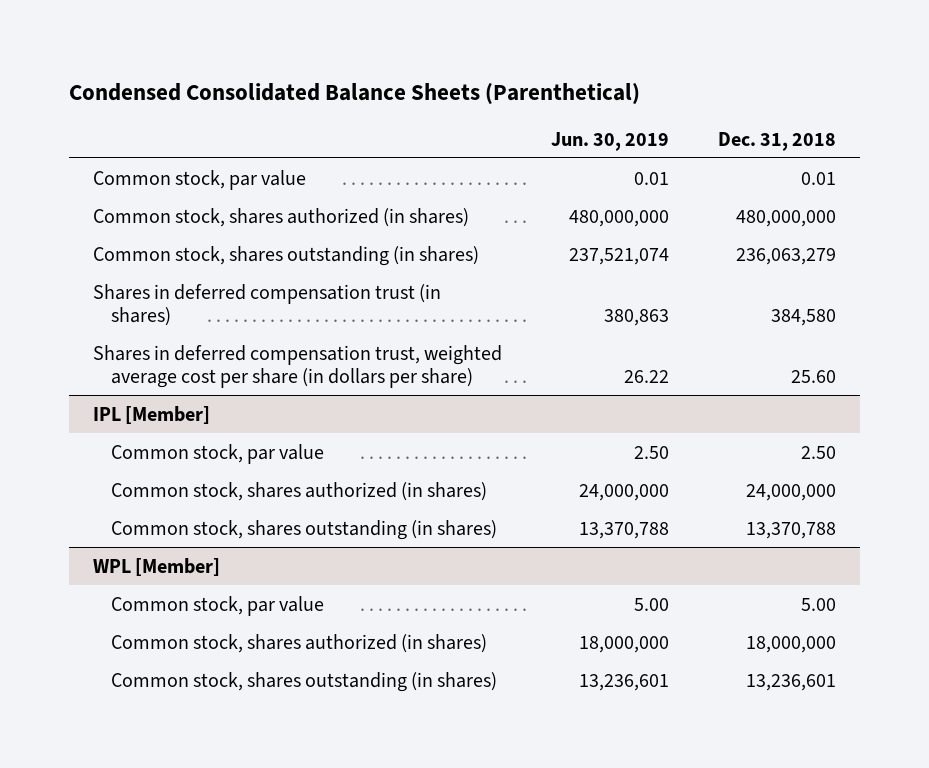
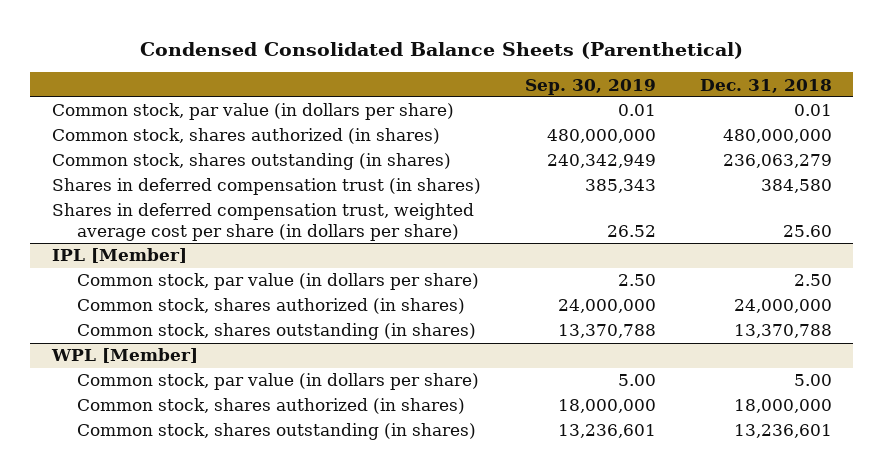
[551,131,670,151] Jun. 30, 2019 -> none
none -> [524,78,656,95] Sep. 30, 2019
[93,169,307,190] Common stock, par value -> [52,103,455,121] Common stock, par value (in dollars per share)
[111,443,325,464] Common stock, par value -> [76,273,479,291] Common stock, par value (in dollars per share)
[111,595,325,616] Common stock, par value -> [76,373,479,391] Common stock, par value (in dollars per share)

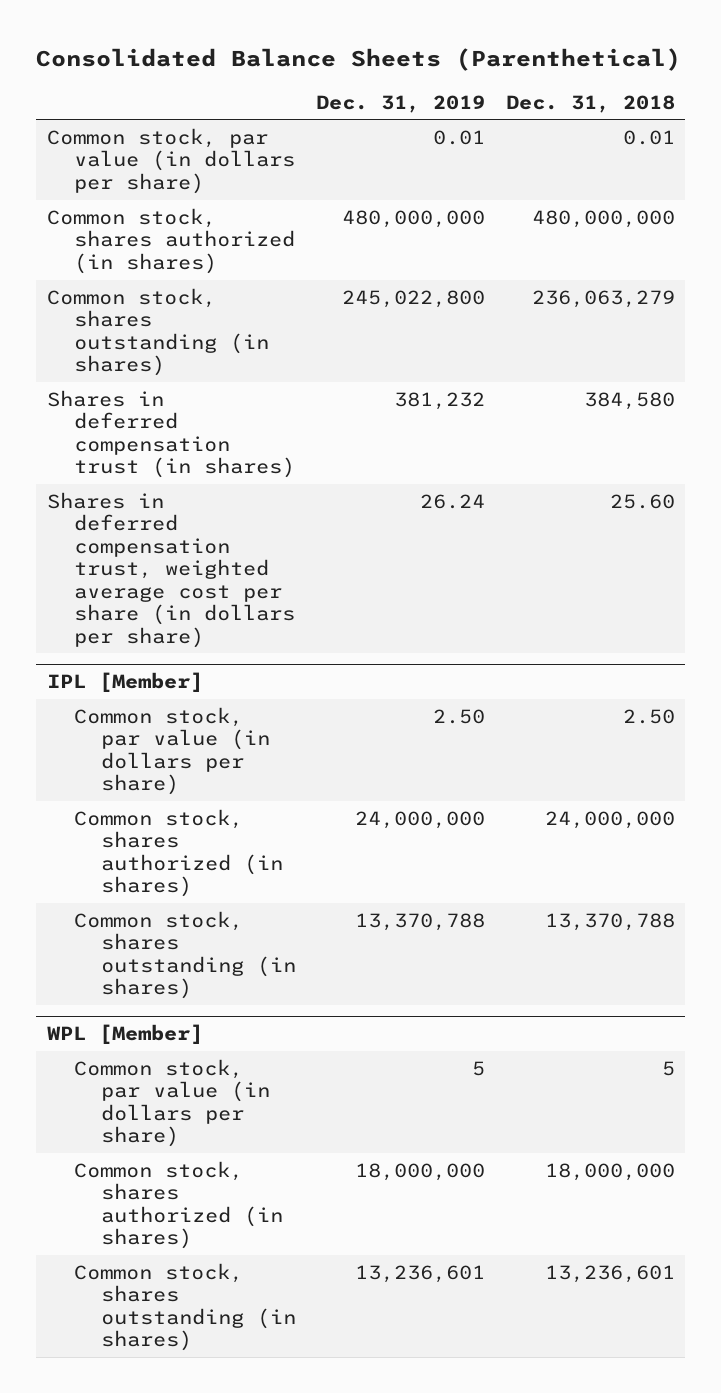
[139,41,743,59] Condensed Consolidated Balance Sheets (Parenthetical) -> [36,47,682,71] Consolidated Balance Sheets (Parenthetical)
[524,78,656,95] Sep. 30, 2019 -> none
none -> [316,94,486,113] Dec. 31, 2019
[793,374,832,387] 5.00 -> [661,1060,675,1076] 5

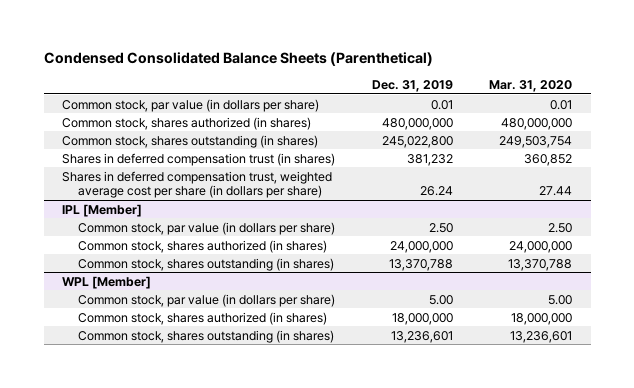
[36,47,682,71] Consolidated Balance Sheets (Parenthetical) -> [43,52,433,67] Condensed Consolidated Balance Sheets (Parenthetical)
[505,94,675,113] Dec. 31, 2018 -> none
none -> [489,80,573,93] Mar. 31, 2020
[472,1060,486,1076] 5 -> [428,294,453,305] 5.00

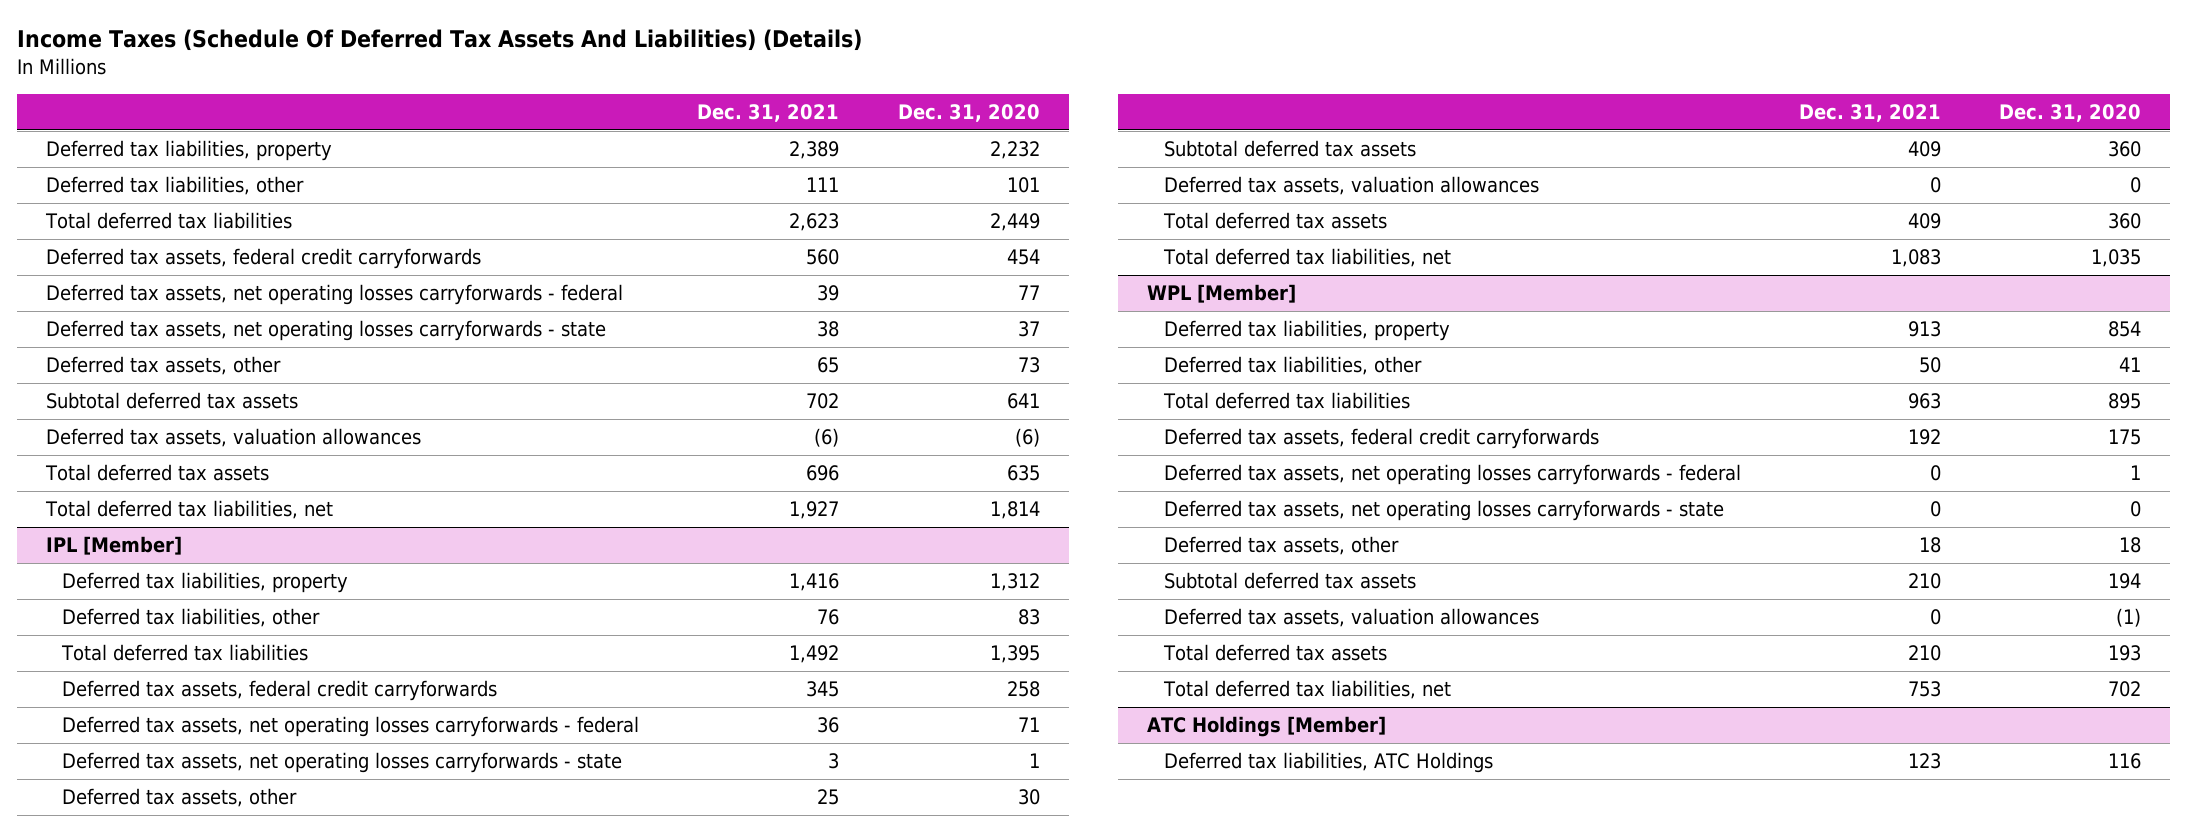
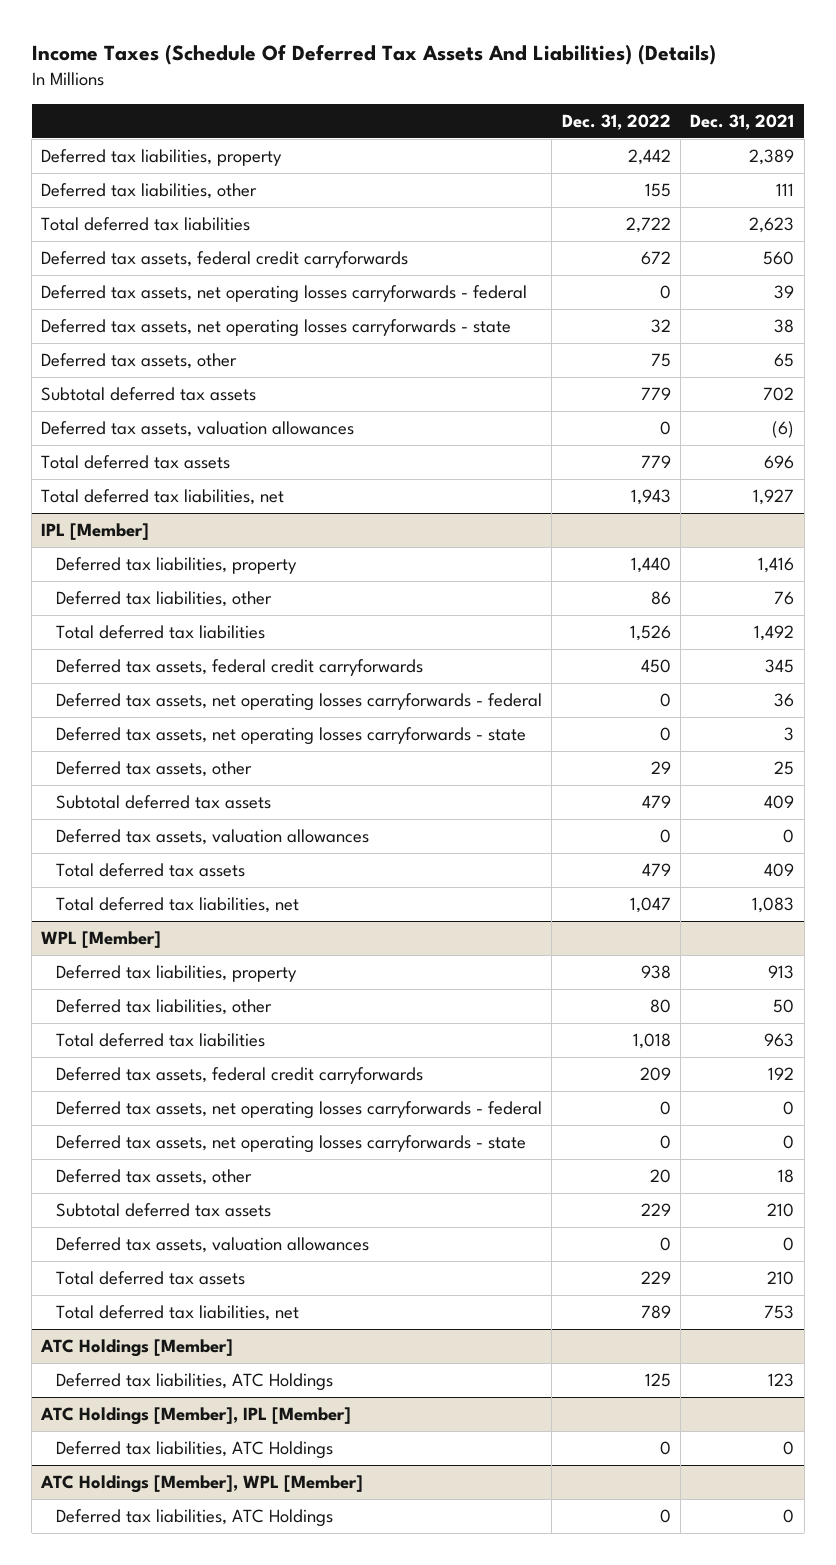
[897,103,1040,122] Dec. 31, 2020 -> none
none -> [561,114,671,131] Dec. 31, 2022
none -> [40,1407,352,1426] ATC Holdings [Member], IPL [Member]
none -> [56,1441,334,1460] Deferred tax liabilities, ATC Holdings
none -> [40,1475,364,1494] ATC Holdings [Member], WPL [Member]
none -> [56,1509,334,1528] Deferred tax liabilities, ATC Holdings

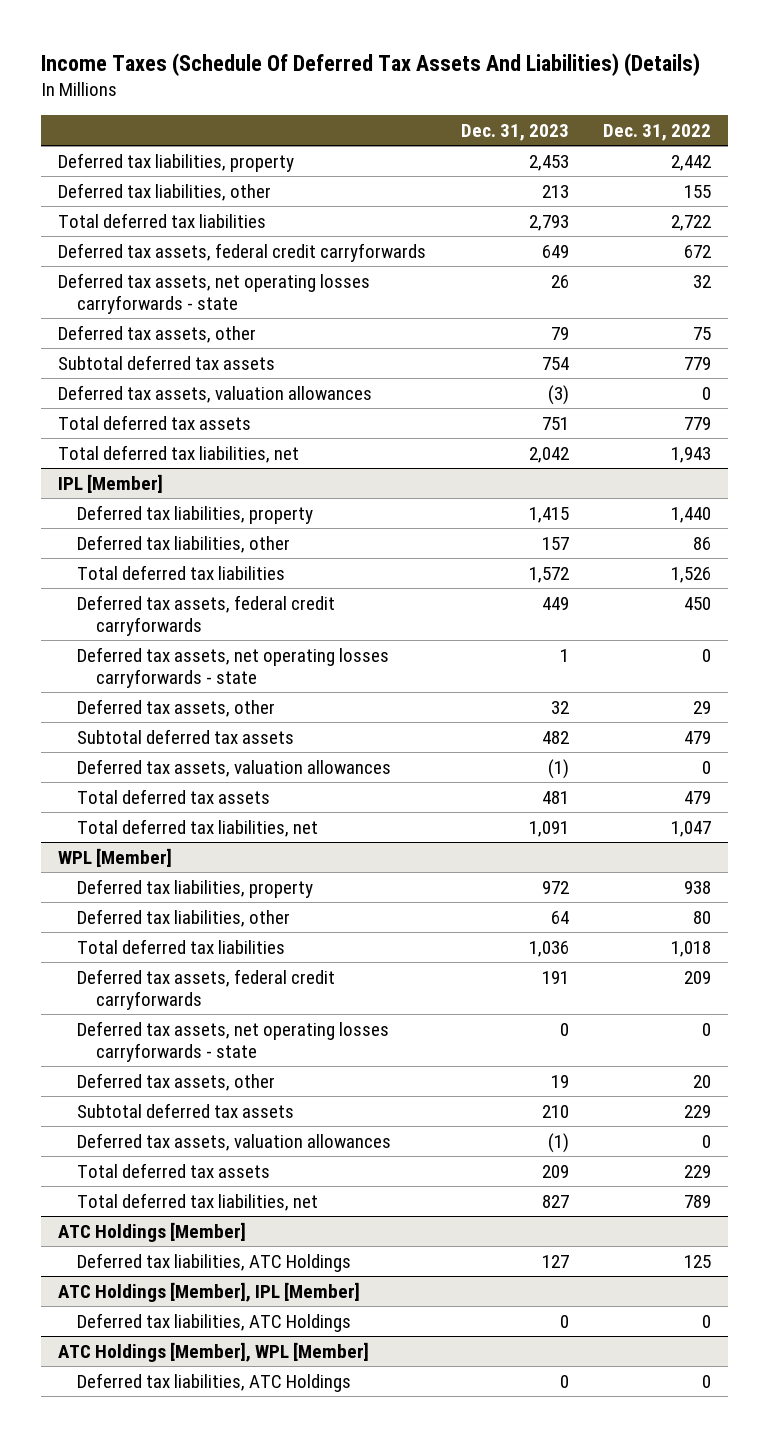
[690,114,795,131] Dec. 31, 2021 -> none
none -> [460,123,569,141] Dec. 31, 2023
[41,285,528,304] Deferred tax assets, net operating losses carryforwards - federal -> none
[56,693,543,712] Deferred tax assets, net operating losses carryforwards - federal -> none
[56,1101,543,1120] Deferred tax assets, net operating losses carryforwards - federal -> none

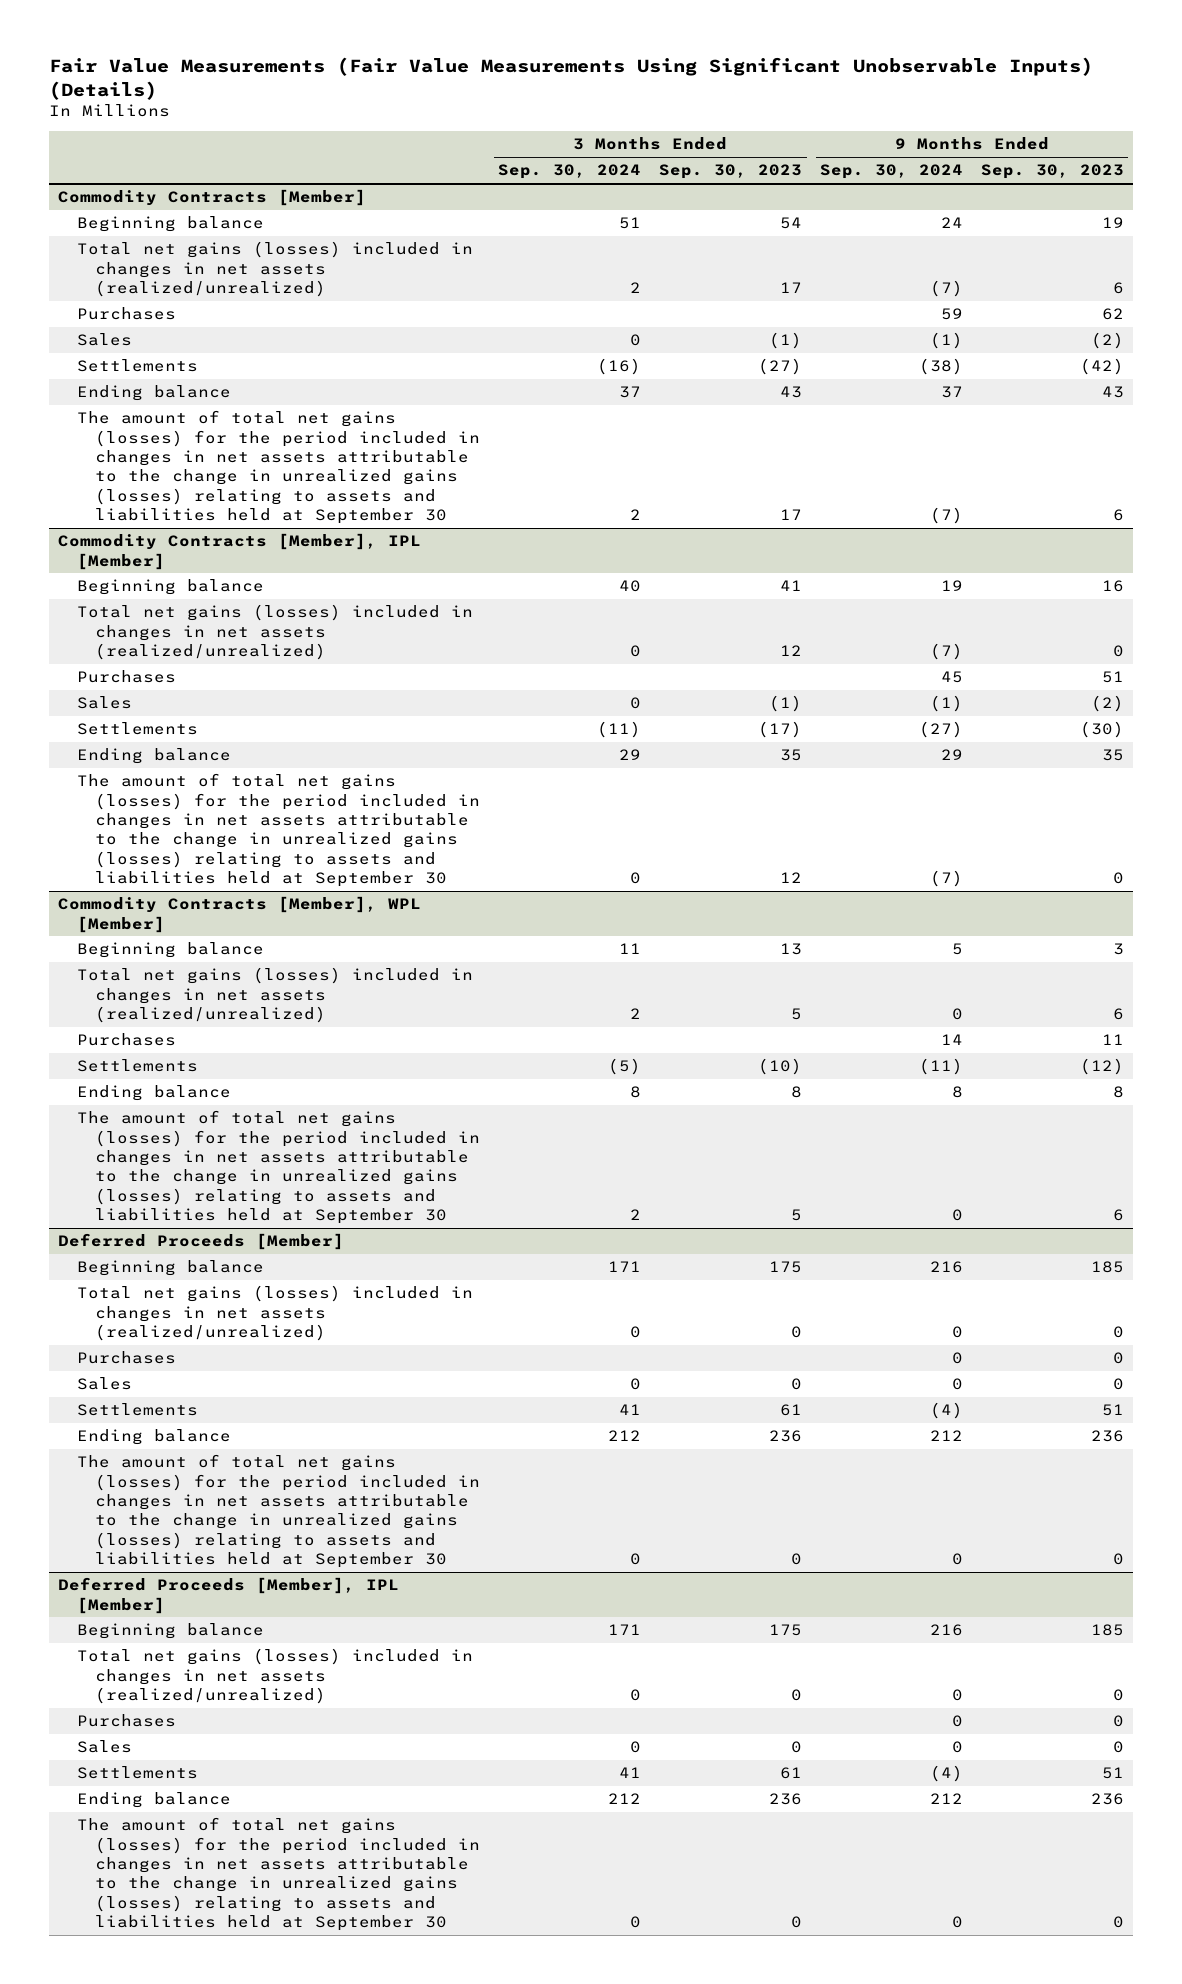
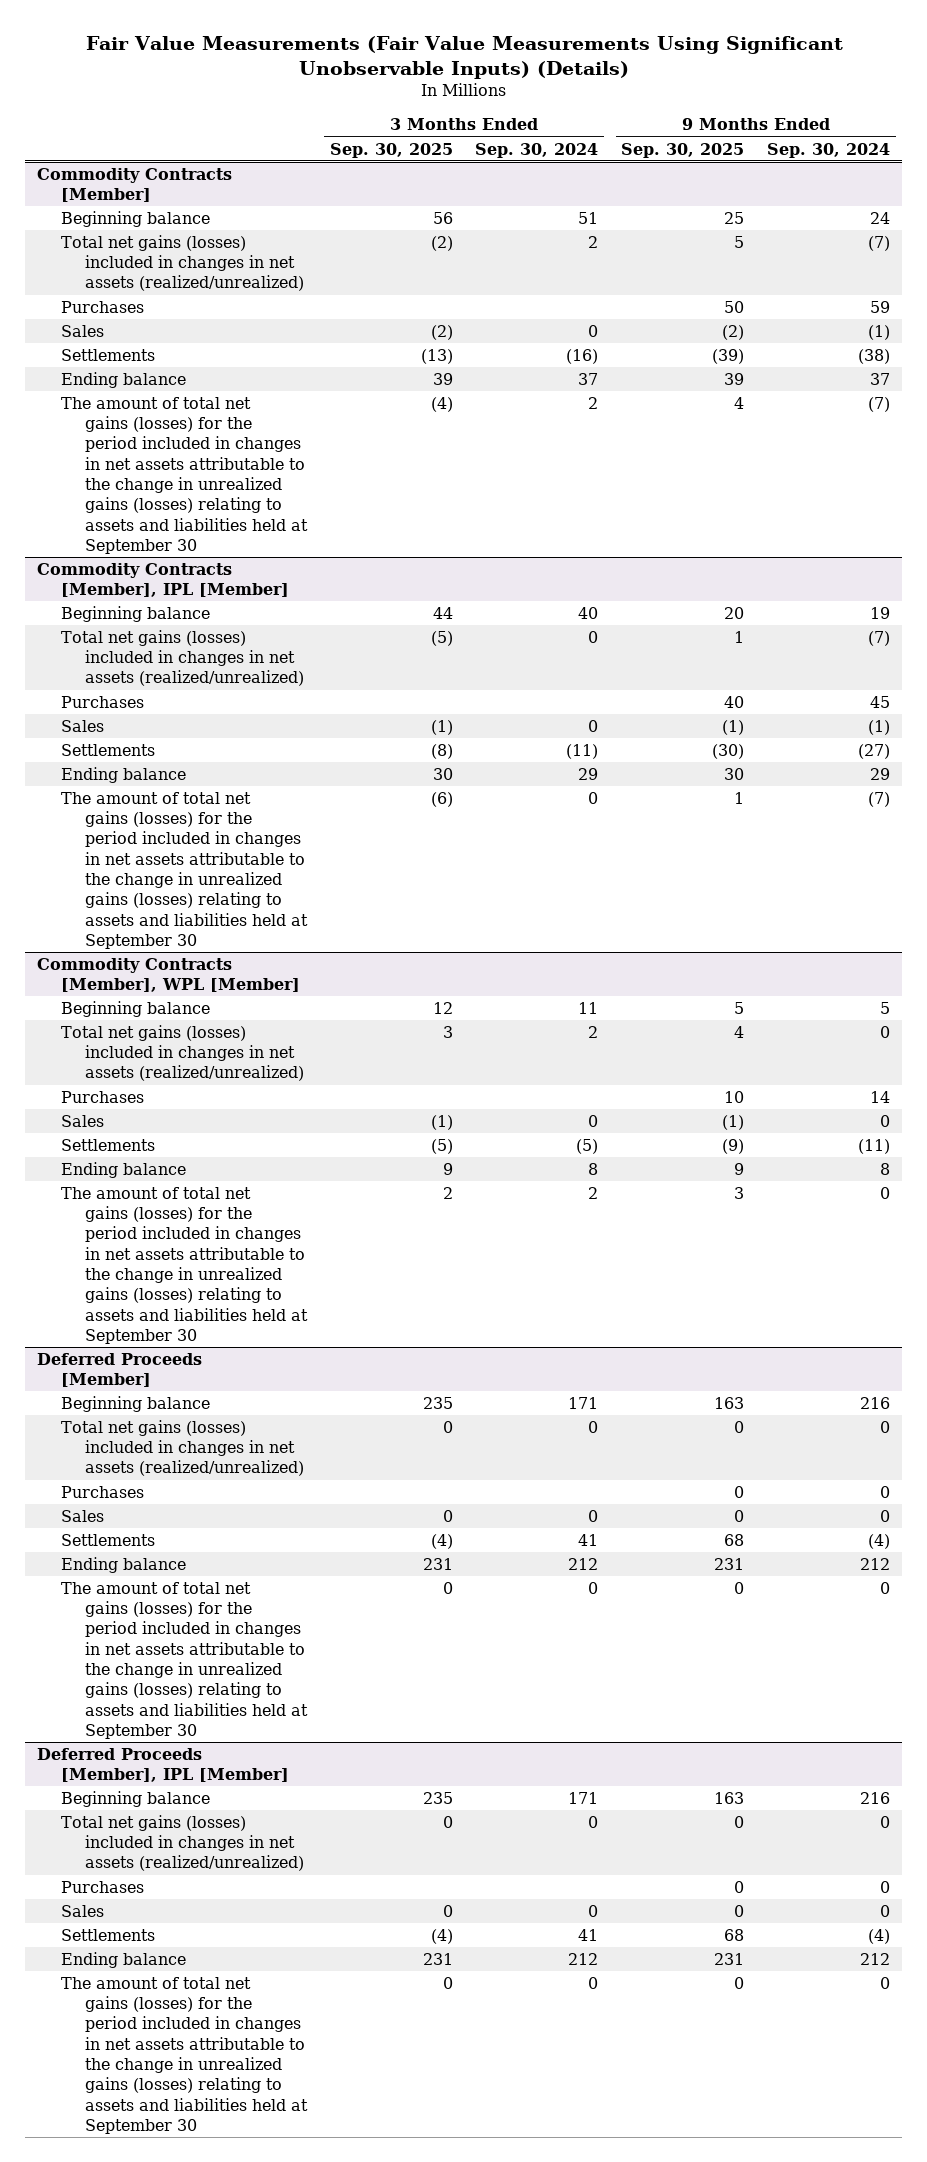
[659,164,803,180] Sep. 30, 2023 -> none
[980,164,1124,180] Sep. 30, 2023 -> none
none -> [329,142,453,158] Sep. 30, 2025
none -> [621,142,745,158] Sep. 30, 2025
none -> [60,1114,104,1127] Sales

